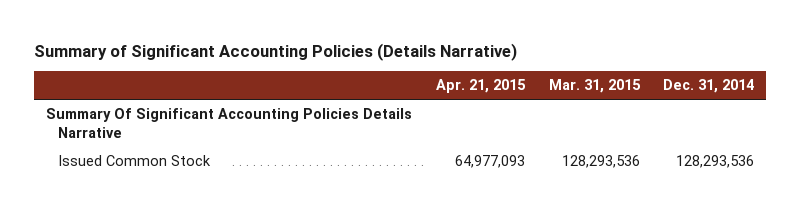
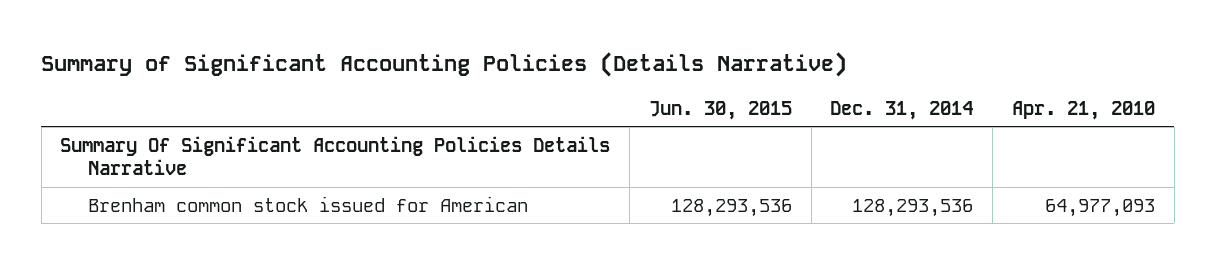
[435,79,526,94] Apr. 21, 2015 -> none
[548,79,641,94] Mar. 31, 2015 -> none
none -> [648,100,792,120] Jun. 30, 2015
none -> [1011,100,1155,120] Apr. 21, 2010
[57,155,211,167] Issued Common Stock -> [88,195,529,212] Brenham common stock issued for American

